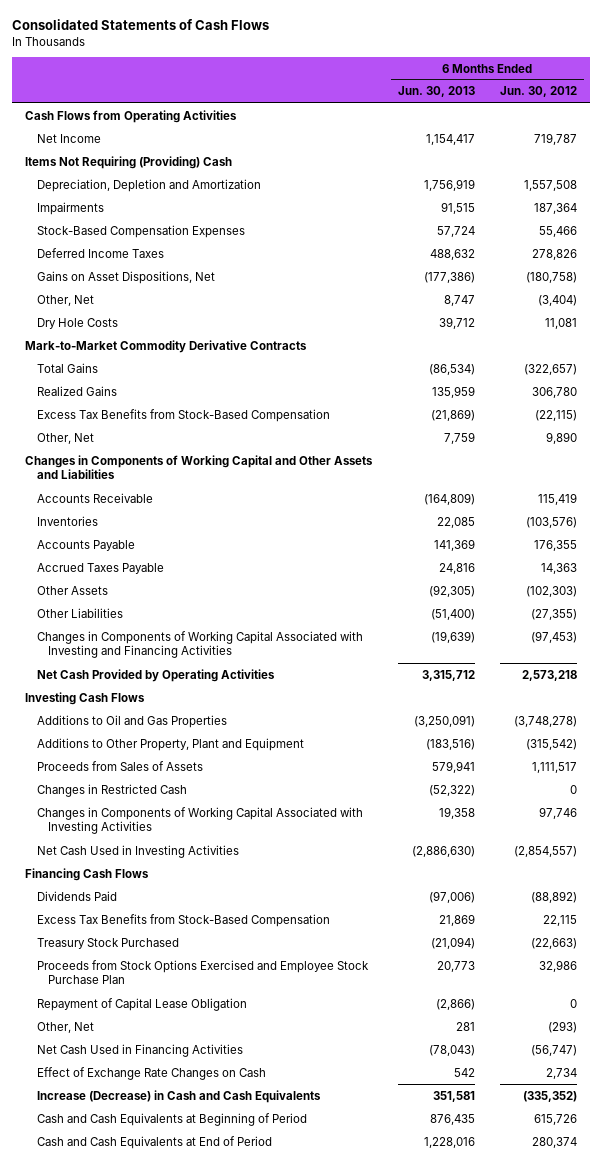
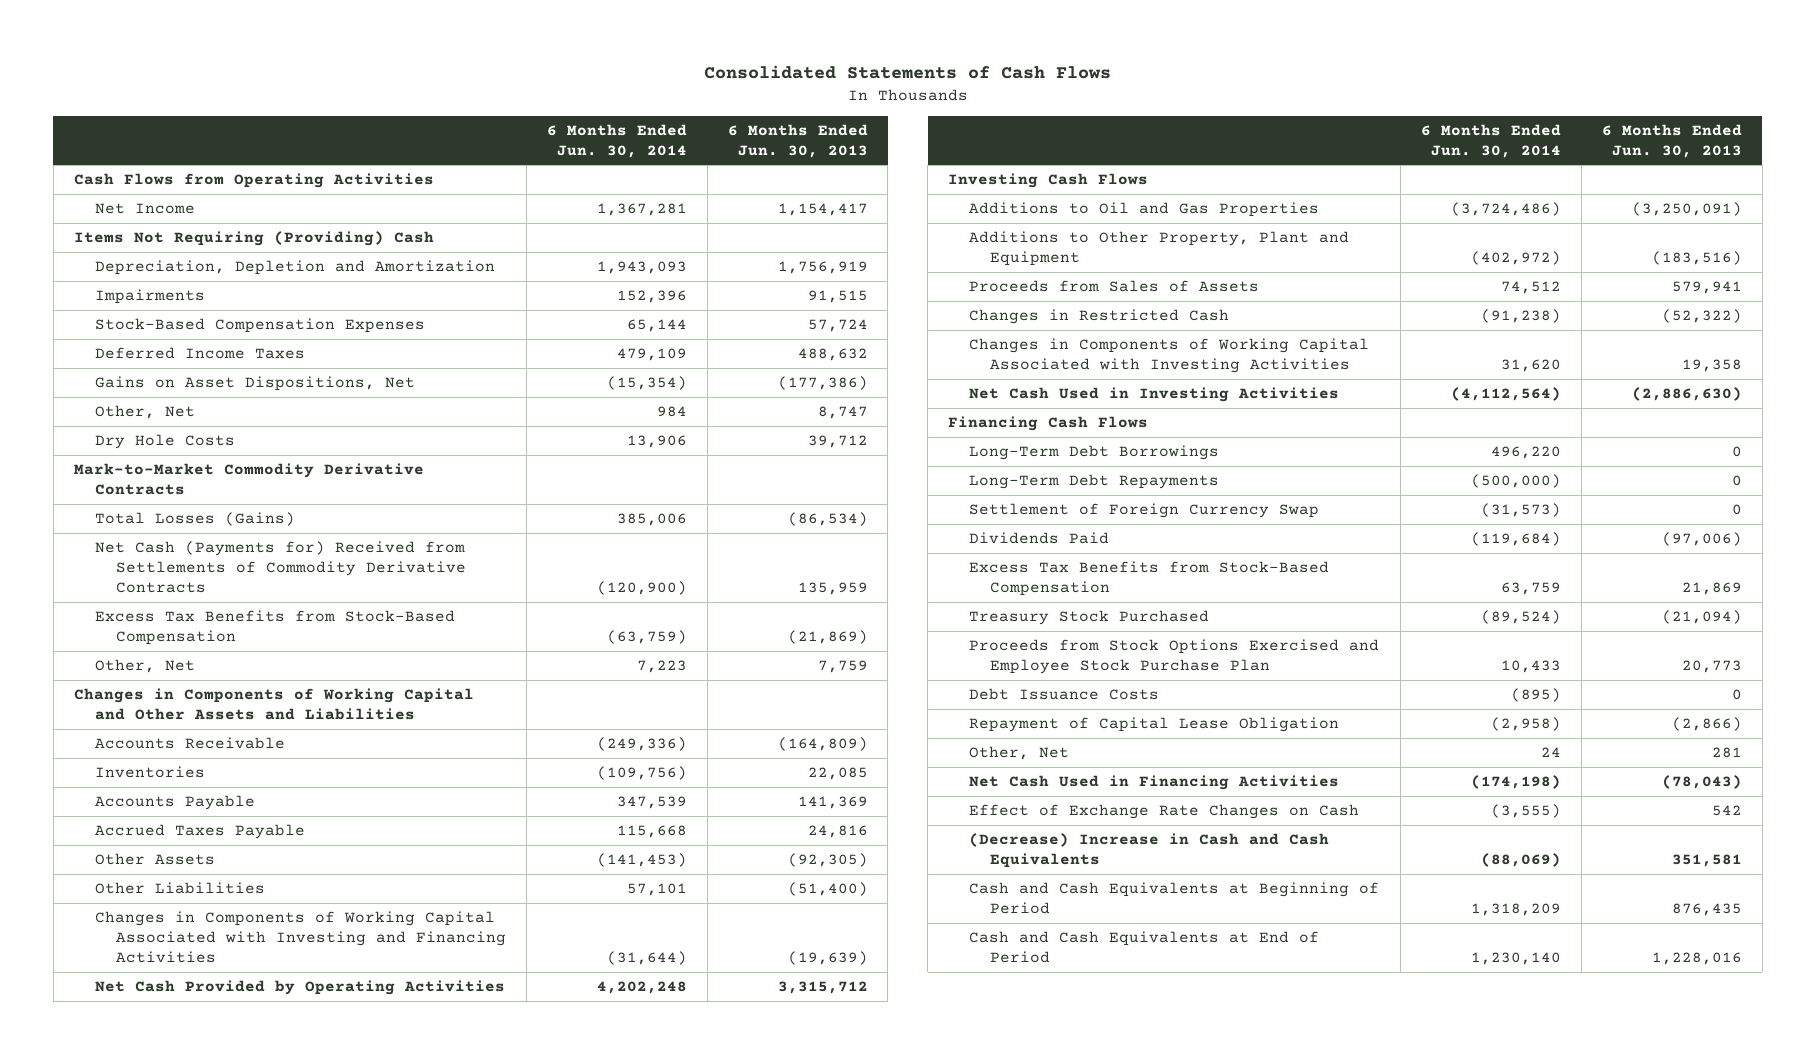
[500,86,578,98] Jun. 30, 2012 -> none
none -> [546,123,687,158] 6 Months Ended Jun. 30, 2014
[36,362,98,373] Total Gains -> [95,512,296,527] Total Losses (Gains)
[36,385,117,396] Realized Gains -> [95,541,467,593] Net Cash (Payments for) Received from Settlements of Commodity Derivative Contracts
none -> [969,445,1220,461] Long-Term Debt Borrowings
none -> [969,474,1220,490] Long-Term Debt Repayments
none -> [969,503,1320,519] Settlement of Foreign Currency Swap
none -> [969,688,1160,701] Debt Issuance Costs
[36,1089,321,1103] Increase (Decrease) in Cash and Cash Equivalents -> [969,833,1330,868] (Decrease) Increase in Cash and Cash Equivalents

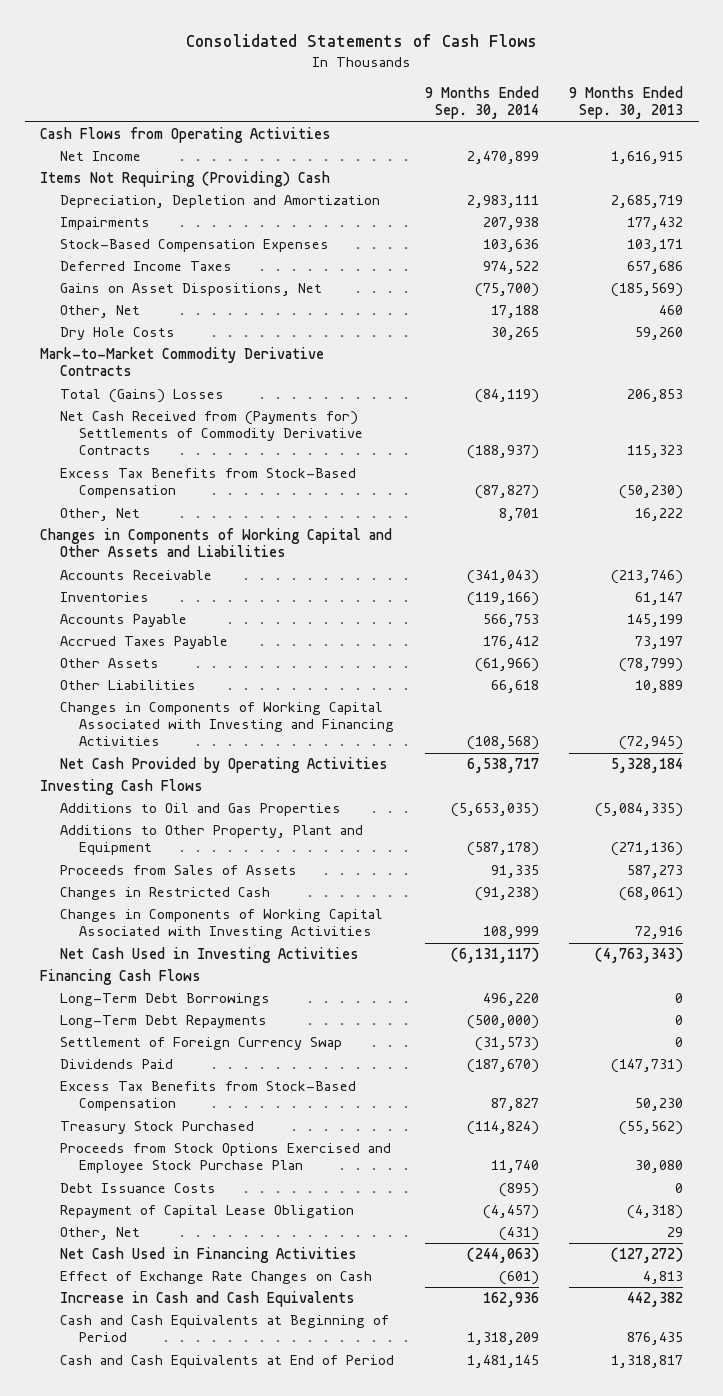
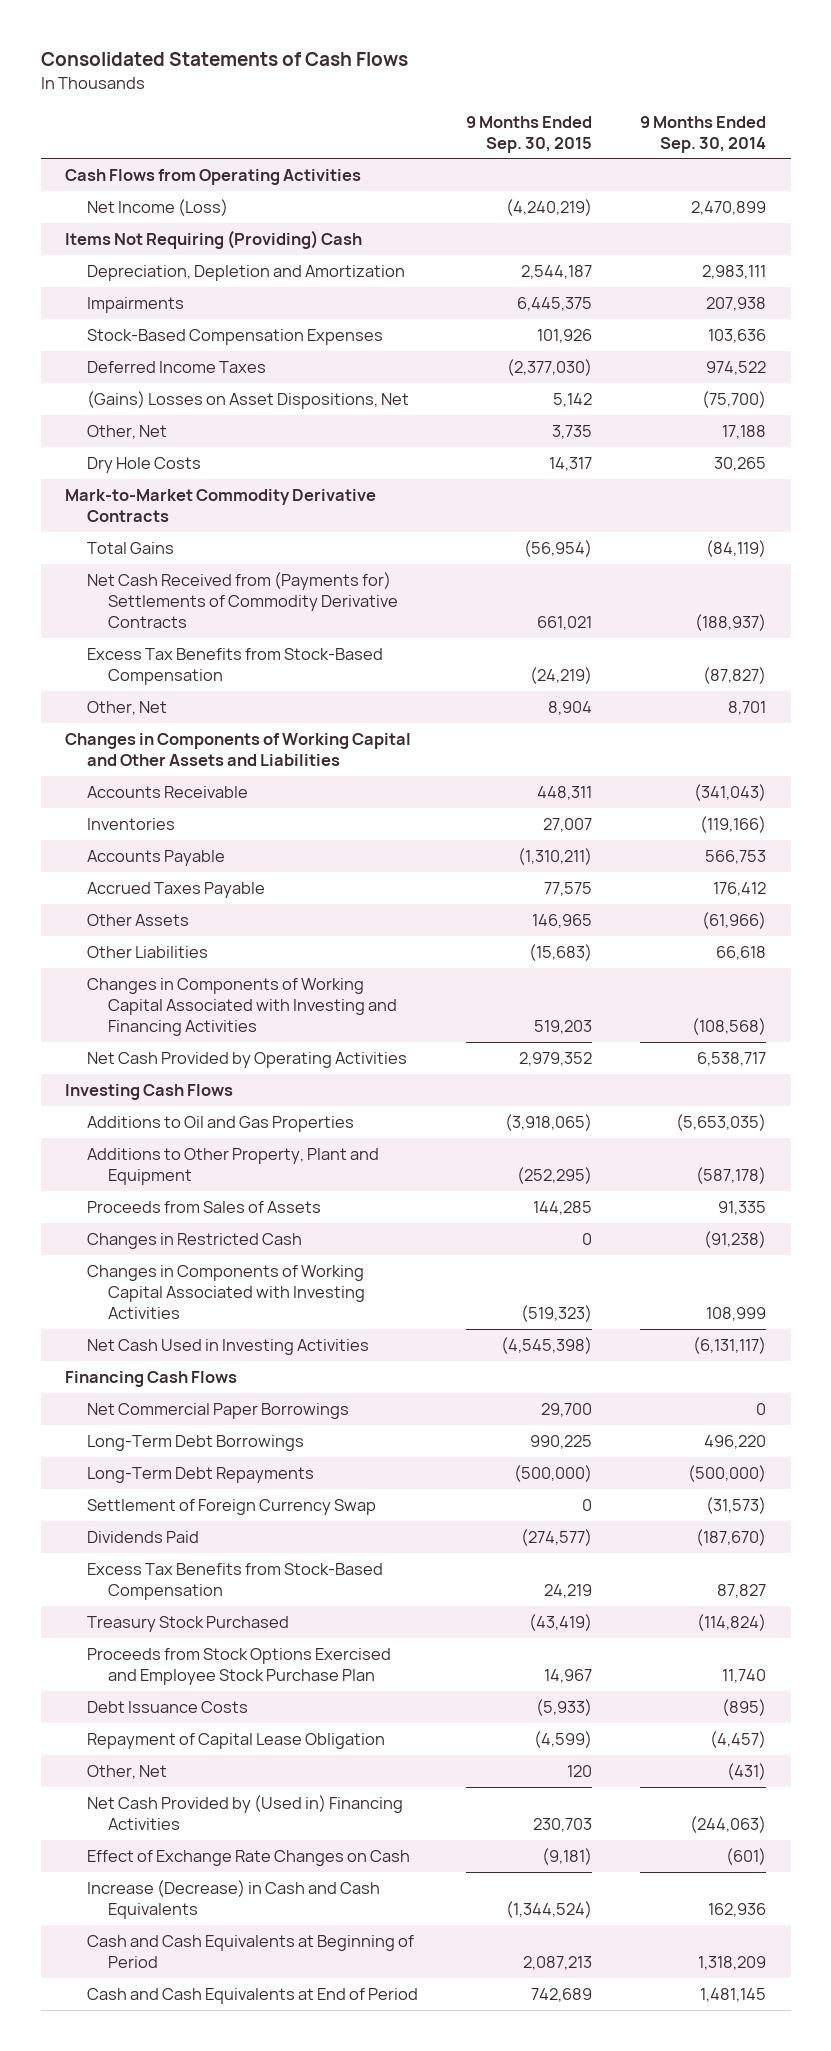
[569,86,684,120] 9 Months Ended Sep. 30, 2013 -> none
none -> [465,115,592,153] 9 Months Ended Sep. 30, 2015
[59,151,141,162] Net Income -> [86,199,228,217] Net Income (Loss)
[59,283,322,297] Gains on Asset Dispositions, Net -> [86,391,409,410] (Gains) Losses on Asset Dispositions, Net
[59,389,224,404] Total (Gains) Losses -> [86,542,174,555] Total Gains
none -> [86,1403,349,1420] Net Commercial Paper Borrowings
[59,1247,357,1264] Net Cash Used in Financing Activities -> [86,1795,403,1830] Net Cash Provided by (Used in) Financing Activities
[59,1291,355,1308] Increase in Cash and Cash Equivalents -> [86,1880,380,1919] Increase (Decrease) in Cash and Cash Equivalents

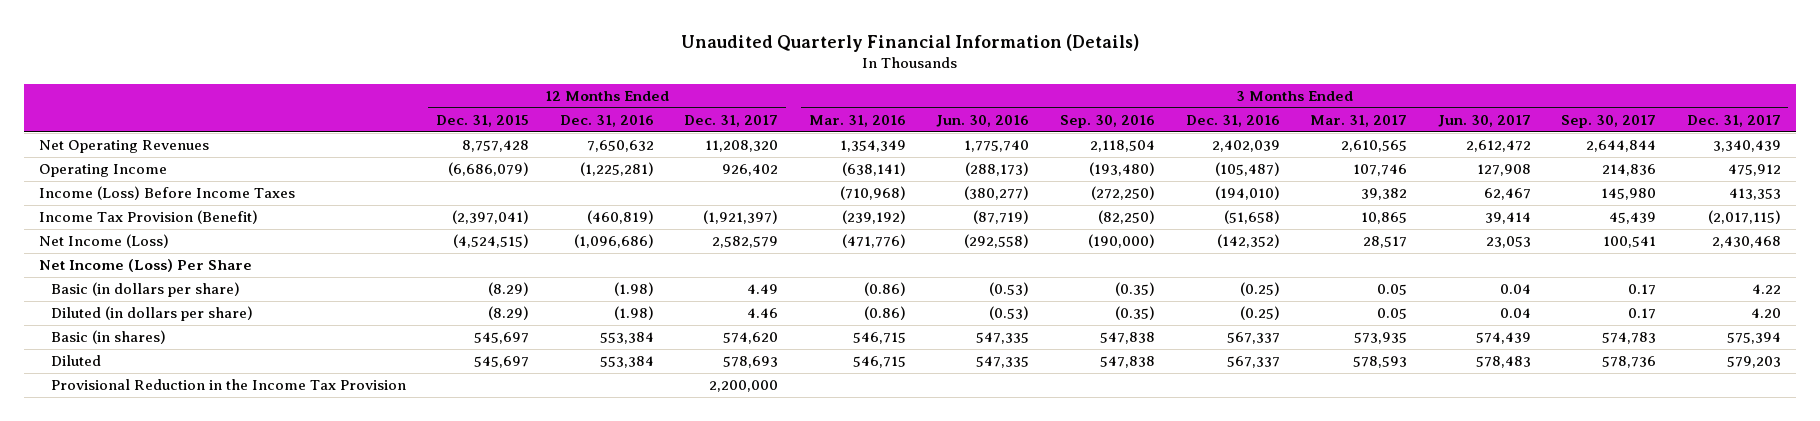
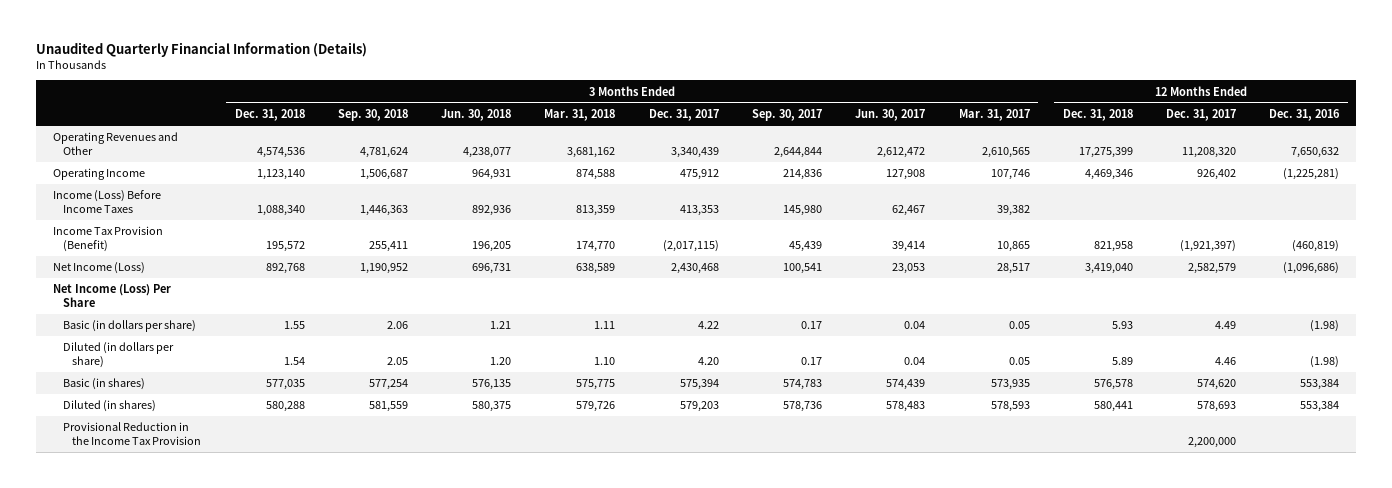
[436,114,530,127] Dec. 31, 2015 -> none
[808,114,906,127] Mar. 31, 2016 -> none
[936,114,1030,127] Jun. 30, 2016 -> none
[1059,114,1155,128] Sep. 30, 2016 -> none
[1185,114,1280,127] Dec. 31, 2016 -> none
none -> [234,108,305,121] Dec. 31, 2018
none -> [337,108,408,121] Sep. 30, 2018
none -> [441,108,512,121] Jun. 30, 2018
none -> [544,108,616,121] Mar. 31, 2018
none -> [1062,108,1133,121] Dec. 31, 2018
[39,140,210,154] Net Operating Revenues -> [52,132,178,156] Operating Revenues and Other
[50,355,101,367] Diluted -> [62,400,156,413] Diluted (in shares)

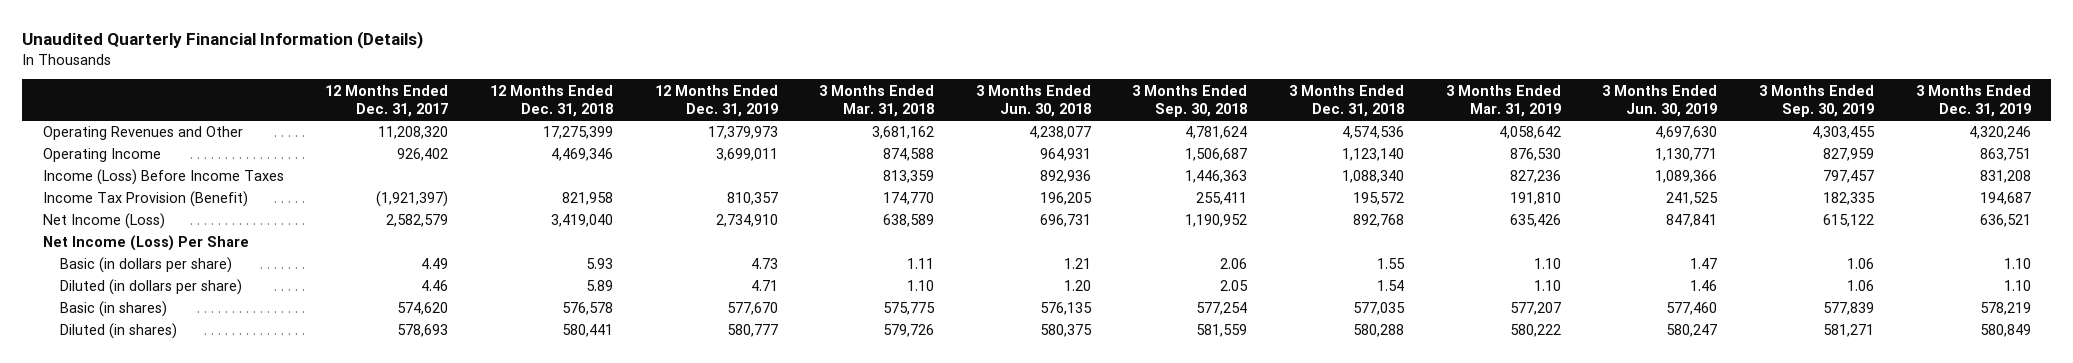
[648,108,719,121] Dec. 31, 2017 -> none
[752,108,823,121] Sep. 30, 2017 -> none
[855,108,926,121] Jun. 30, 2017 -> none
[958,108,1030,121] Mar. 31, 2017 -> none
[1269,108,1341,121] Dec. 31, 2016 -> none
none -> [654,84,778,118] 12 Months Ended Dec. 31, 2019
none -> [1445,84,1561,118] 3 Months Ended Mar. 31, 2019
none -> [1602,84,1718,118] 3 Months Ended Jun. 30, 2019
none -> [1758,84,1874,118] 3 Months Ended Sep. 30, 2019
none -> [1915,84,2031,118] 3 Months Ended Dec. 31, 2019
[62,422,202,446] Provisional Reduction in the Income Tax Provision -> none

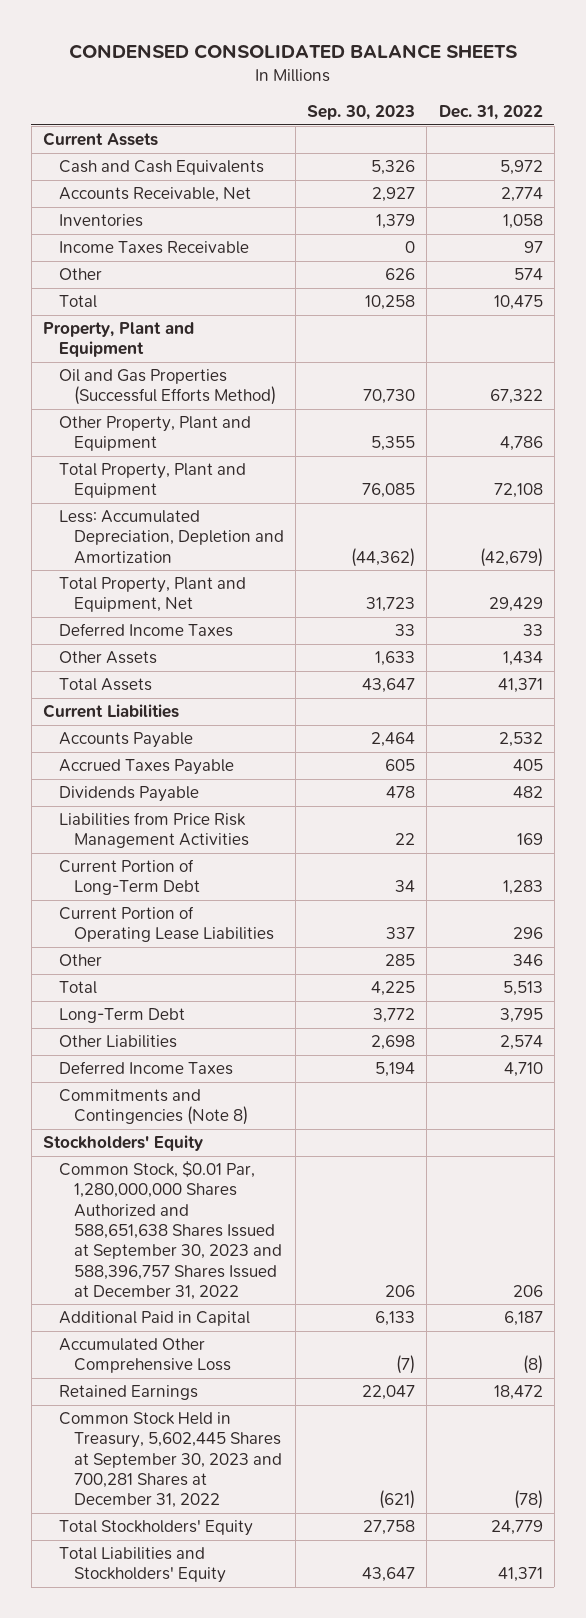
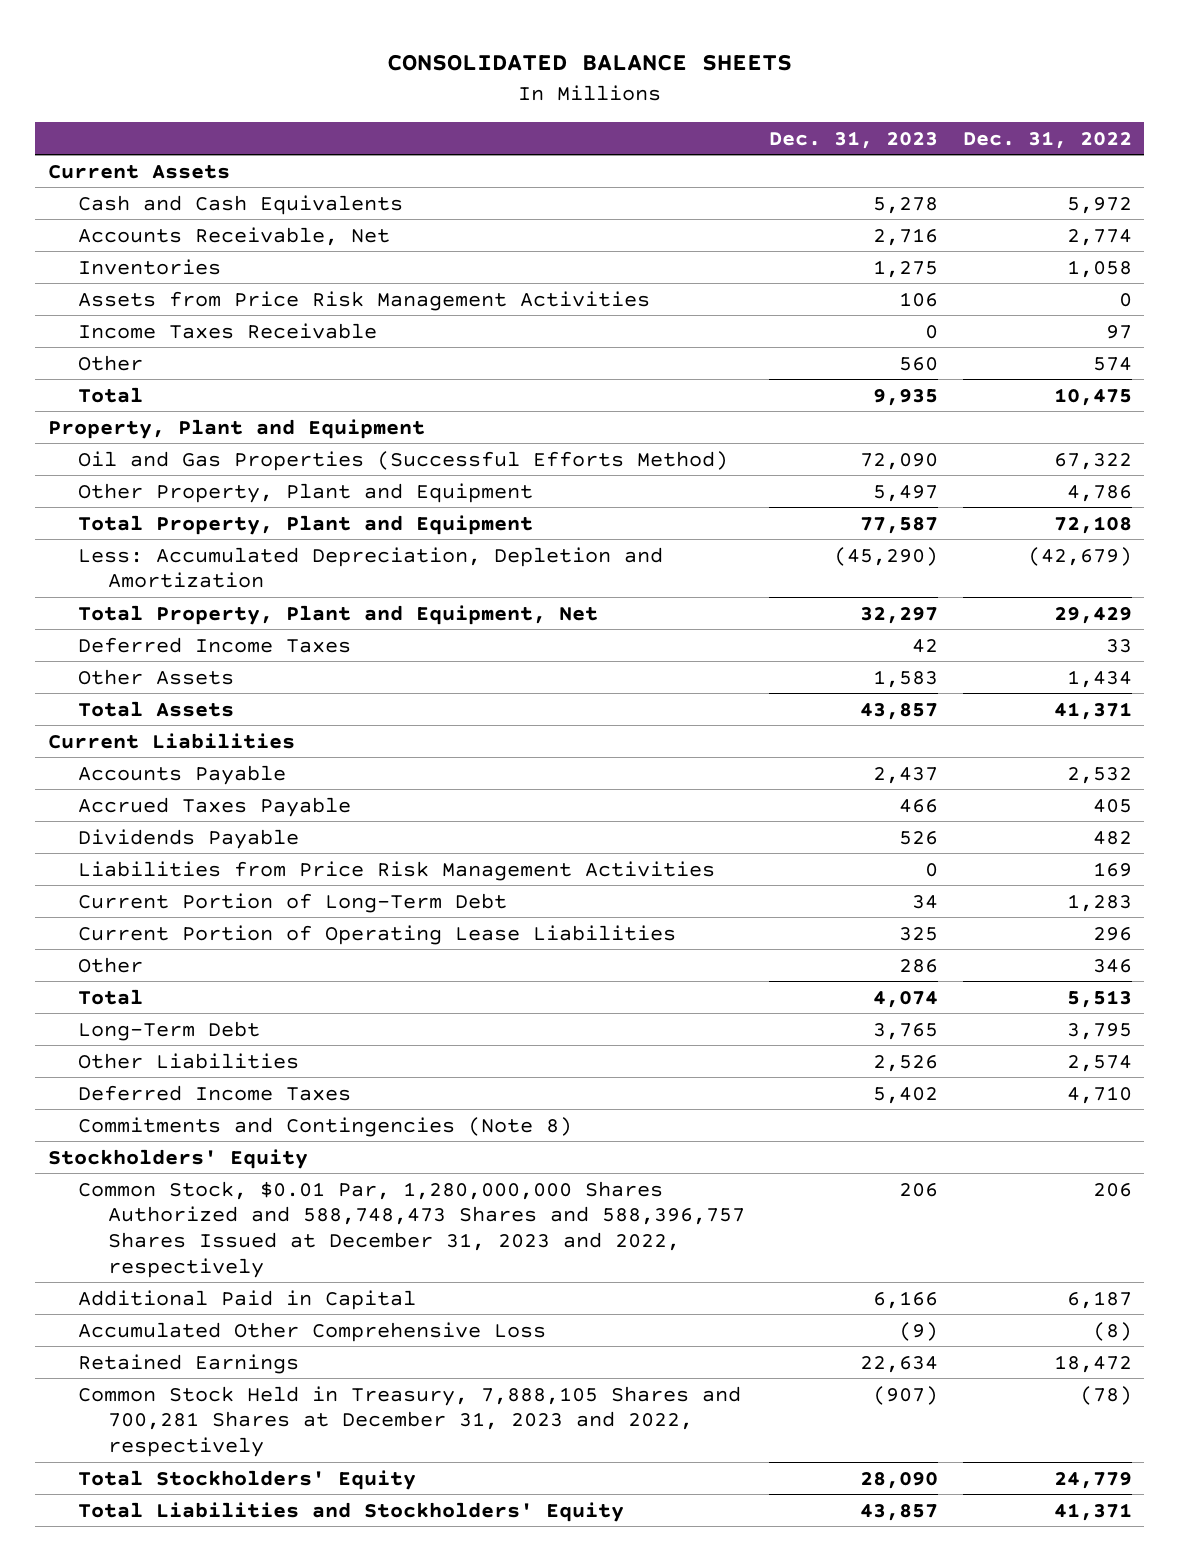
[68,43,517,59] CONDENSED CONSOLIDATED BALANCE SHEETS -> [386,53,792,71] CONSOLIDATED BALANCE SHEETS
[307,105,416,121] Sep. 30, 2023 -> none
none -> [769,130,939,149] Dec. 31, 2023
none -> [77,290,650,311] Assets from Price Risk Management Activities
[58,1161,283,1300] Common Stock, $0.01 Par, 1,280,000,000 Shares Authorized and 588,651,638 Shares Issued at September 30, 2023 and 588,396,757 Shares Issued at December 31, 2022 -> [77,1180,745,1278] Common Stock, $0.01 Par, 1,280,000,000 Shares Authorized and 588,748,473 Shares and 588,396,757 Shares Issued at December 31, 2023 and 2022, respectively
[58,1412,283,1509] Common Stock Held in Treasury, 5,602,445 Shares at September 30, 2023 and 700,281 Shares at December 31, 2022 -> [77,1385,741,1458] Common Stock Held in Treasury, 7,888,105 Shares and 700,281 Shares at December 31, 2023 and 2022, respectively

